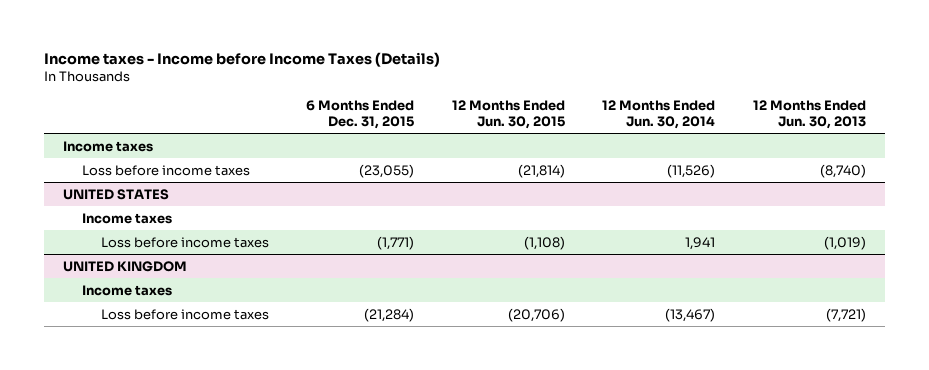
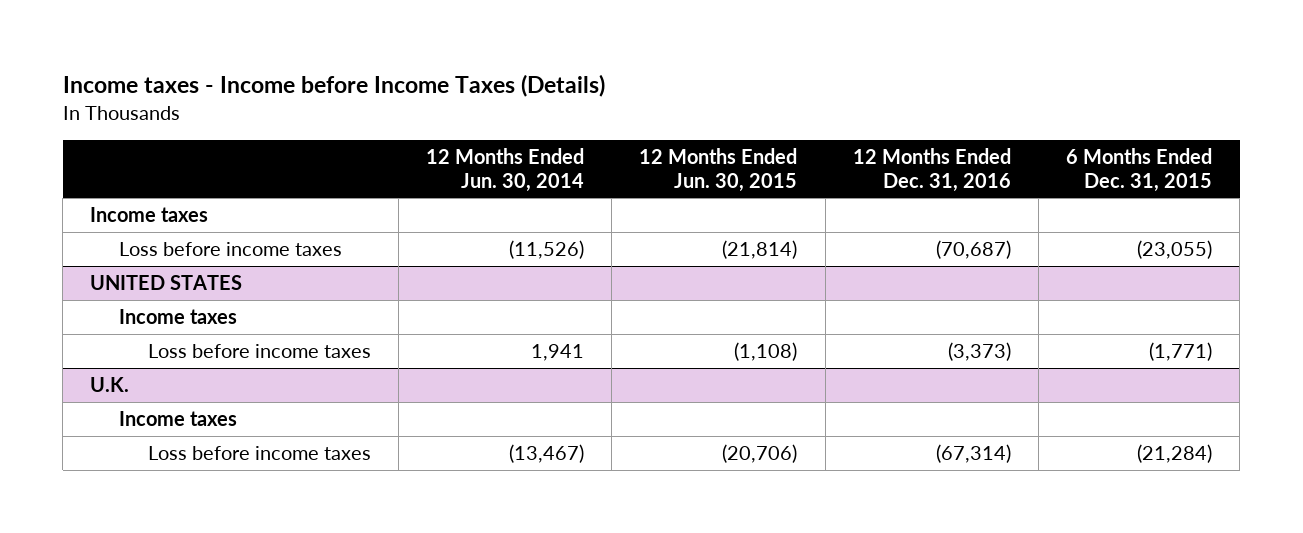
[752,100,866,129] 12 Months Ended Jun. 30, 2013 -> none
none -> [852,147,1011,192] 12 Months Ended Dec. 31, 2016
[62,260,187,272] UNITED KINGDOM -> [90,376,130,392] U.K.

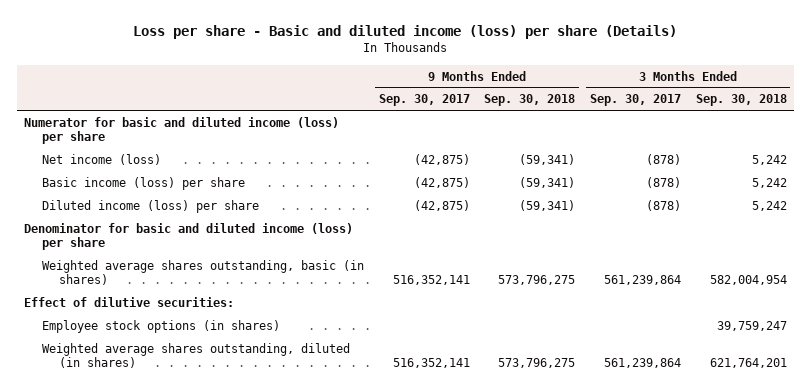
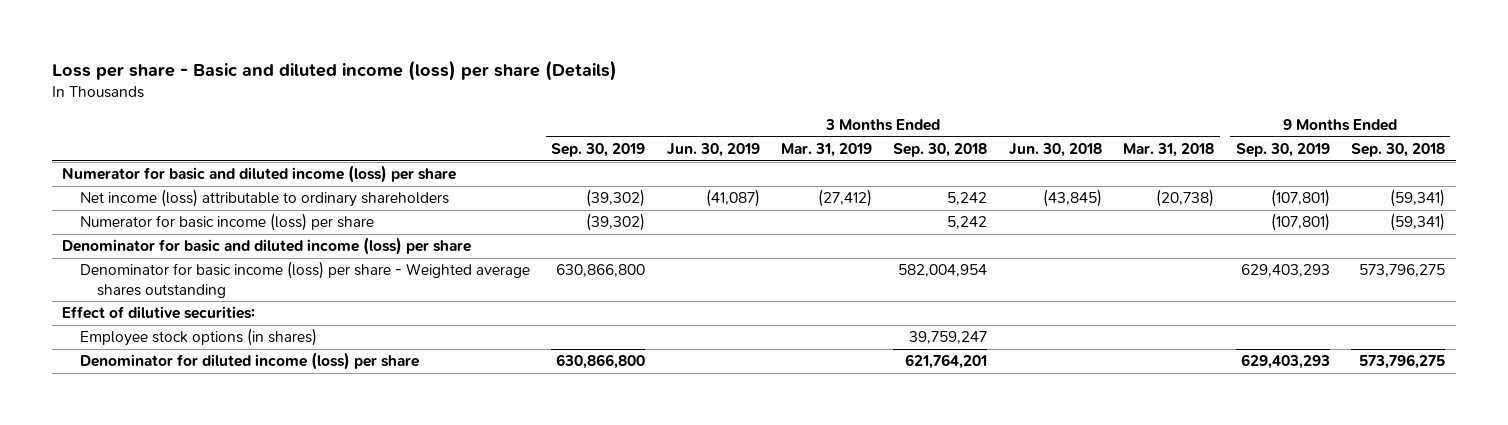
[378,94,470,107] Sep. 30, 2017 -> none
[589,94,681,107] Sep. 30, 2017 -> none
none -> [551,143,646,158] Sep. 30, 2019
none -> [666,143,760,158] Jun. 30, 2019
none -> [780,143,872,158] Mar. 31, 2019
none -> [1008,143,1102,158] Jun. 30, 2018
none -> [1123,143,1215,158] Mar. 31, 2018
none -> [1235,143,1330,158] Sep. 30, 2019
[41,199,259,213] Diluted income (loss) per share -> none
[41,153,161,165] Net income (loss) -> [79,189,449,208] Net income (loss) attributable to ordinary shareholders
[41,176,245,190] Basic income (loss) per share -> [79,213,374,232] Numerator for basic income (loss) per share
[41,259,364,286] Weighted average shares outstanding, basic (in shares) -> [79,261,530,298] Denominator for basic income (loss) per share - Weighted average shares outstanding
[41,342,350,369] Weighted average shares outstanding, diluted (in shares) -> [79,352,419,371] Denominator for diluted income (loss) per share

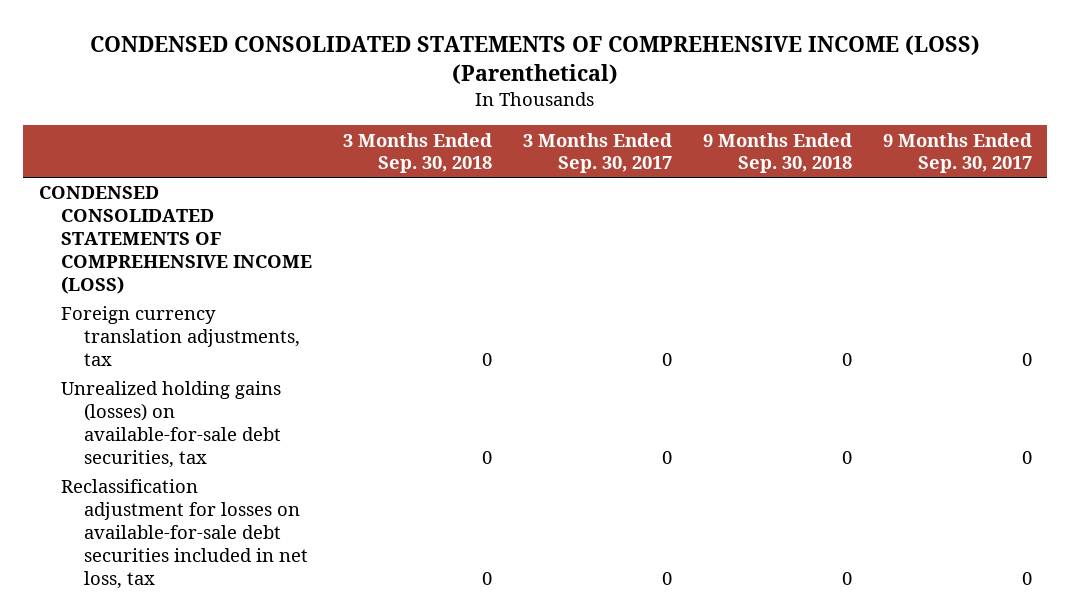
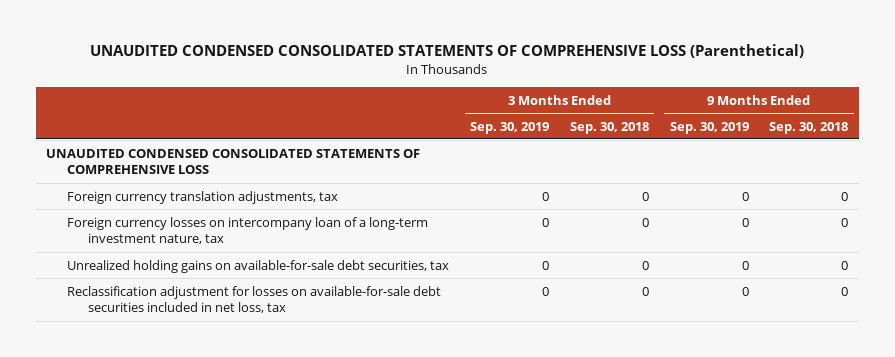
[90,35,981,85] CONDENSED CONSOLIDATED STATEMENTS OF COMPREHENSIVE INCOME (LOSS) (Parenthetical) -> [90,44,805,59] UNAUDITED CONDENSED CONSOLIDATED STATEMENTS OF COMPREHENSIVE LOSS (Parenthetical)
[523,132,673,174] 3 Months Ended Sep. 30, 2017 -> none
[882,132,1032,174] 9 Months Ended Sep. 30, 2017 -> none
none -> [470,121,550,134] Sep. 30, 2019
none -> [669,121,749,134] Sep. 30, 2019
[38,186,313,294] CONDENSED CONSOLIDATED STATEMENTS OF COMPREHENSIVE INCOME (LOSS) -> [46,148,421,175] UNAUDITED CONDENSED CONSOLIDATED STATEMENTS OF COMPREHENSIVE LOSS
none -> [67,216,429,245] Foreign currency losses on intercompany loan of a long-term investment nature, tax
[61,381,282,468] Unrealized holding gains (losses) on available-for-sale debt securities, tax -> [67,259,450,273] Unrealized holding gains on available-for-sale debt securities, tax

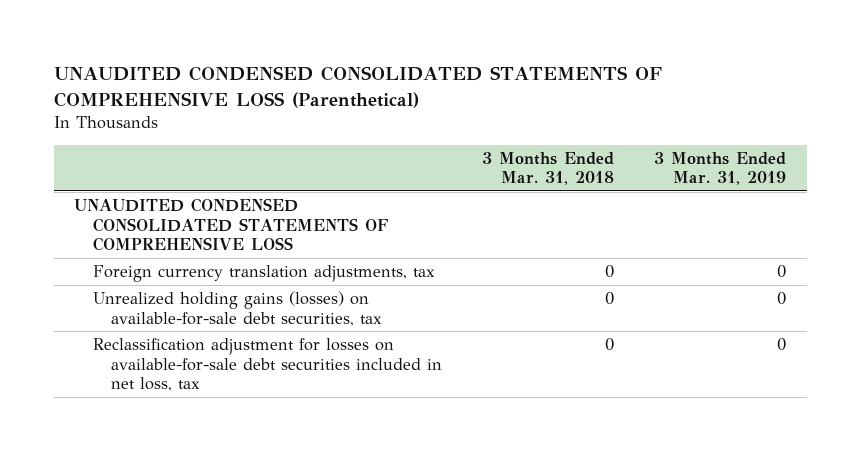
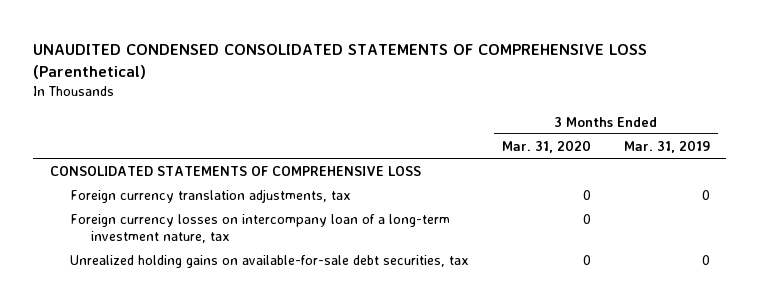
[482,151,615,186] 3 Months Ended Mar. 31, 2018 -> none
none -> [501,139,591,153] Mar. 31, 2020
[74,198,388,251] UNAUDITED CONDENSED CONSOLIDATED STATEMENTS OF COMPREHENSIVE LOSS -> [49,165,421,176] CONSOLIDATED STATEMENTS OF COMPREHENSIVE LOSS
[92,338,443,391] Reclassification adjustment for losses on available-for-sale debt securities included in net loss, tax -> none
none -> [70,213,451,243] Foreign currency losses on intercompany loan of a long-term investment nature, tax
[92,291,383,326] Unrealized holding gains (losses) on available-for-sale debt securities, tax -> [70,254,470,268] Unrealized holding gains on available-for-sale debt securities, tax

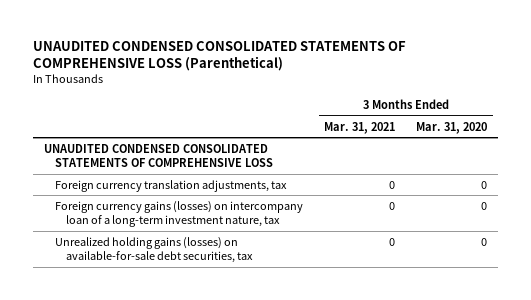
[623,139,710,153] Mar. 31, 2019 -> none
none -> [324,121,396,134] Mar. 31, 2021
[49,165,421,176] CONSOLIDATED STATEMENTS OF COMPREHENSIVE LOSS -> [43,143,273,168] UNAUDITED CONDENSED CONSOLIDATED STATEMENTS OF COMPREHENSIVE LOSS
[70,213,451,243] Foreign currency losses on intercompany loan of a long-term investment nature, tax -> [54,200,303,228] Foreign currency gains (losses) on intercompany loan of a long-term investment nature, tax
[70,254,470,268] Unrealized holding gains on available-for-sale debt securities, tax -> [54,236,253,264] Unrealized holding gains (losses) on available-for-sale debt securities, tax

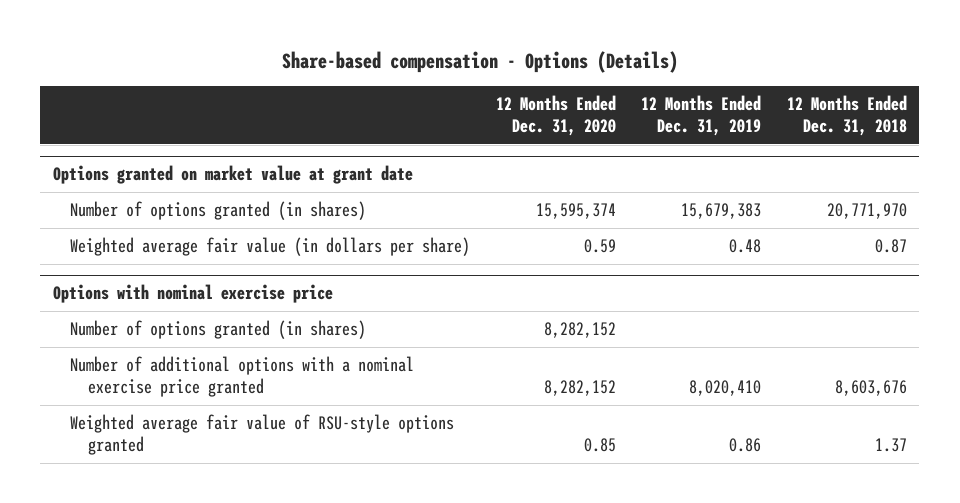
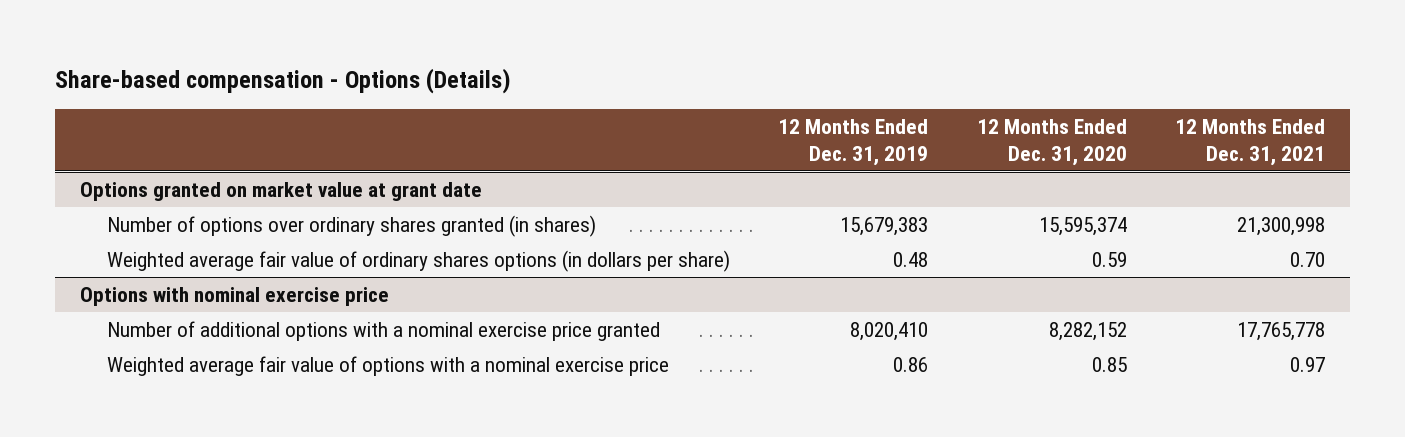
[786,94,907,137] 12 Months Ended Dec. 31, 2018 -> none
none -> [1175,118,1326,166] 12 Months Ended Dec. 31, 2021
[70,201,367,221] Number of options granted (in shares) -> [106,214,596,237] Number of options over ordinary shares granted (in shares)
[70,237,471,257] Weighted average fair value (in dollars per share) -> [106,249,730,272] Weighted average fair value of ordinary shares options (in dollars per share)
[70,320,367,340] Number of options granted (in shares) -> none
[70,414,455,456] Weighted average fair value of RSU-style options granted -> [106,355,669,376] Weighted average fair value of options with a nominal exercise price

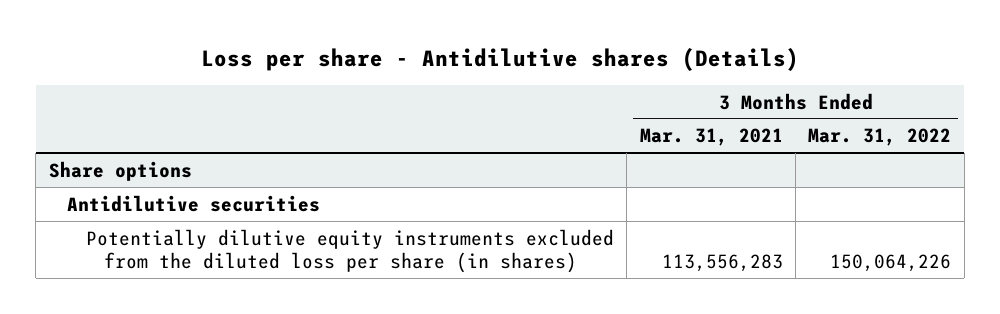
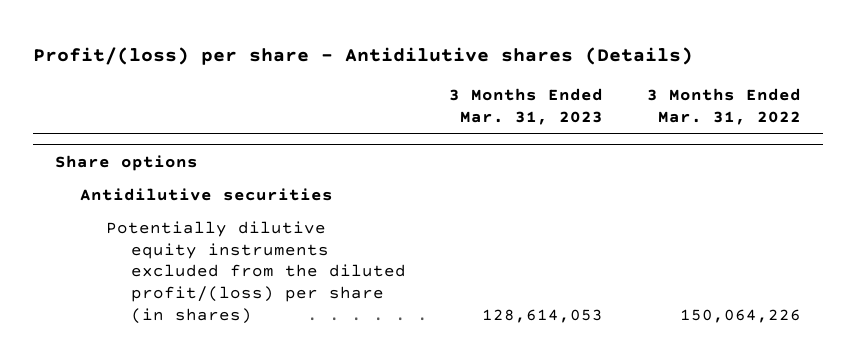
[201,47,800,71] Loss per share - Antidilutive shares (Details) -> [33,46,694,65] Profit/(loss) per share - Antidilutive shares (Details)
[639,128,783,147] Mar. 31, 2021 -> none
none -> [449,87,604,125] 3 Months Ended Mar. 31, 2023
[85,228,614,274] Potentially dilutive equity instruments excluded from the diluted loss per share (in shares) -> [105,220,406,324] Potentially dilutive equity instruments excluded from the diluted profit/(loss) per share (in shares)

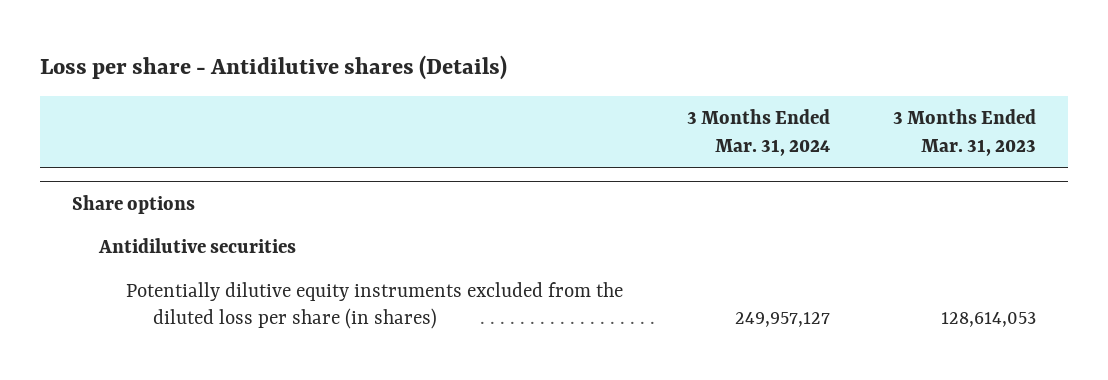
[33,46,694,65] Profit/(loss) per share - Antidilutive shares (Details) -> [40,55,508,81] Loss per share - Antidilutive shares (Details)
[647,87,802,125] 3 Months Ended Mar. 31, 2022 -> none
none -> [686,109,830,156] 3 Months Ended Mar. 31, 2024
[105,220,406,324] Potentially dilutive equity instruments excluded from the diluted profit/(loss) per share (in shares) -> [125,282,623,330] Potentially dilutive equity instruments excluded from the diluted loss per share (in shares)

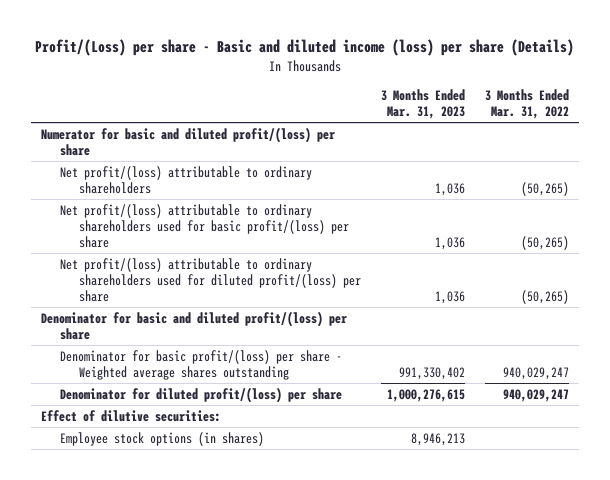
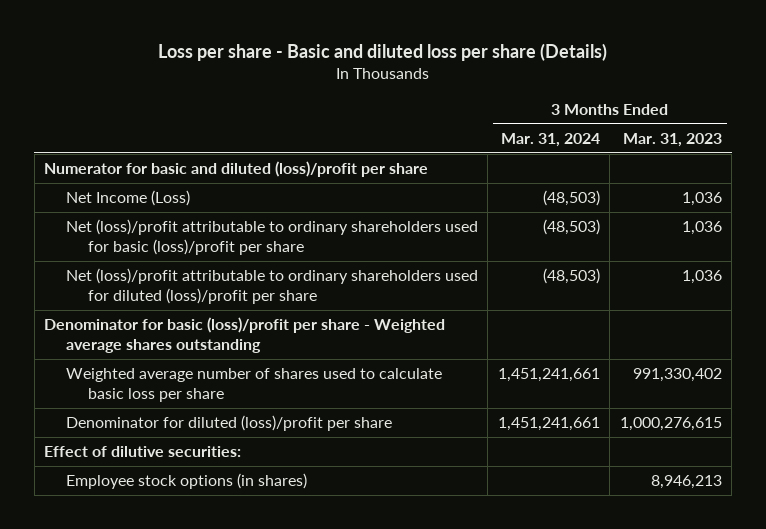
[34,39,574,57] Profit/(Loss) per share - Basic and diluted income (loss) per share (Details) -> [157,43,607,62] Loss per share - Basic and diluted loss per share (Details)
[485,88,570,120] 3 Months Ended Mar. 31, 2022 -> none
none -> [500,132,600,147] Mar. 31, 2024
[40,126,335,156] Numerator for basic and diluted profit/(loss) per share -> [44,161,429,178] Numerator for basic and diluted (loss)/profit per share
[59,165,312,194] Net profit/(loss) attributable to ordinary shareholders -> [66,190,191,207] Net Income (Loss)
[59,203,350,248] Net profit/(loss) attributable to ordinary shareholders used for basic profit/(loss) per share -> [66,219,479,255] Net (loss)/profit attributable to ordinary shareholders used for basic (loss)/profit per share
[59,257,362,302] Net profit/(loss) attributable to ordinary shareholders used for diluted profit/(loss) per share -> [66,268,479,304] Net (loss)/profit attributable to ordinary shareholders used for diluted (loss)/profit per share
[40,310,347,340] Denominator for basic and diluted profit/(loss) per share -> [44,317,446,353] Denominator for basic (loss)/profit per share - Weighted average shares outstanding
[59,349,342,380] Denominator for basic profit/(loss) per share - Weighted average shares outstanding -> [66,368,443,402] Weighted average number of shares used to calculate basic loss per share
[59,386,342,403] Denominator for diluted profit/(loss) per share -> [66,415,393,432] Denominator for diluted (loss)/profit per share

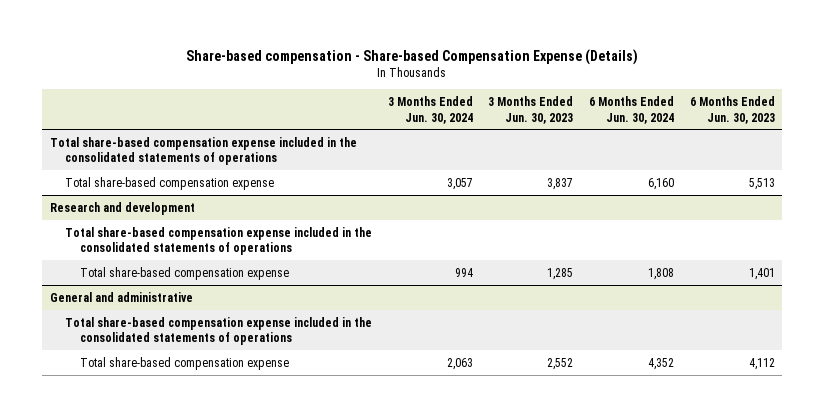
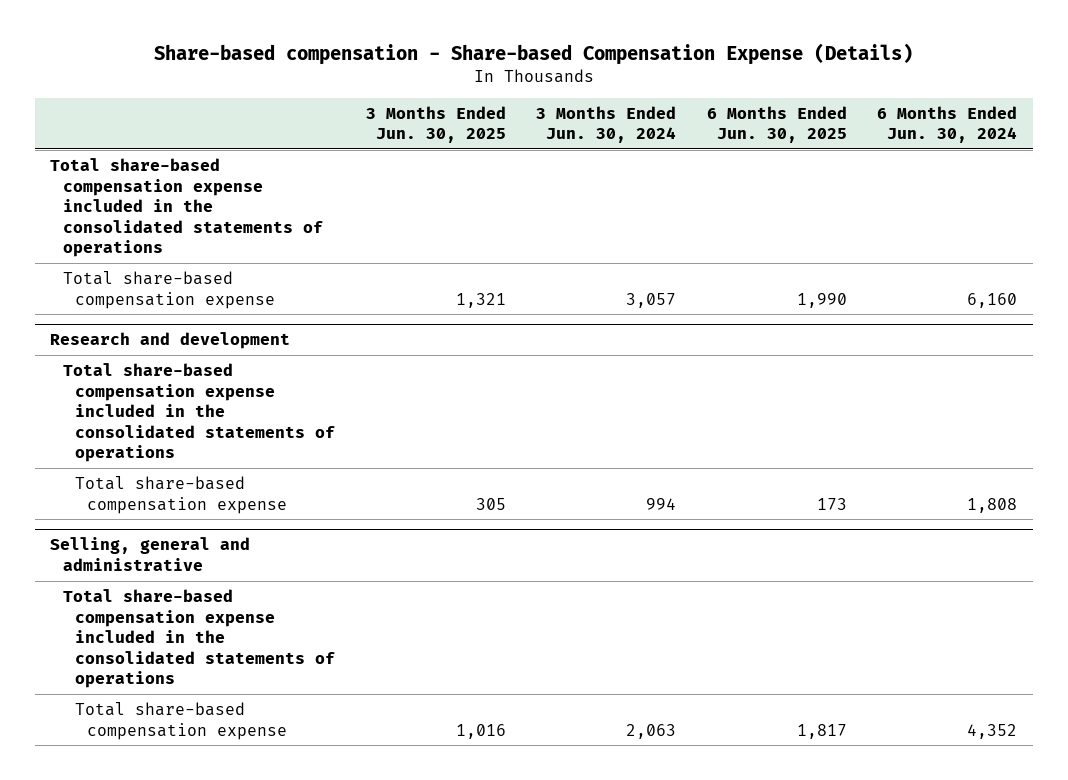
[488,95,574,124] 3 Months Ended Jun. 30, 2023 -> none
[689,95,775,124] 6 Months Ended Jun. 30, 2023 -> none
none -> [365,105,506,144] 3 Months Ended Jun. 30, 2025
none -> [706,105,847,144] 6 Months Ended Jun. 30, 2025
[49,291,193,302] General and administrative -> [50,537,251,571] Selling, general and administrative

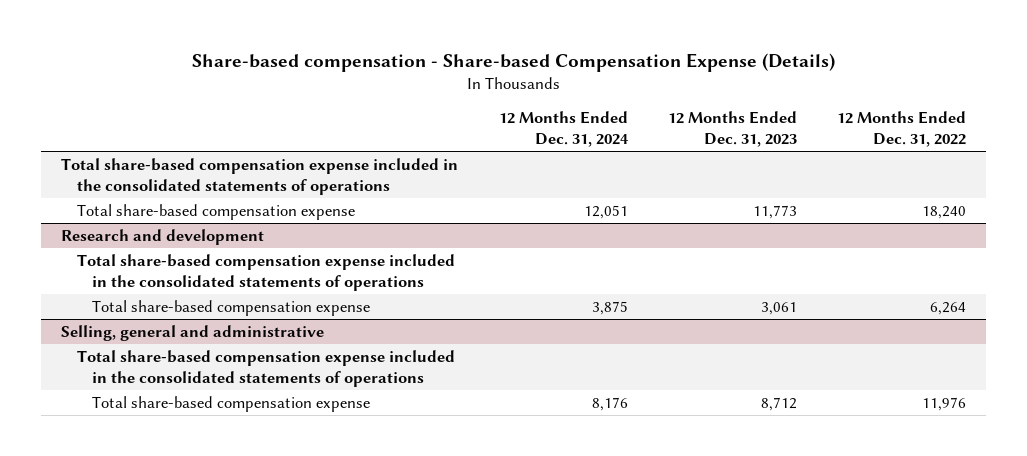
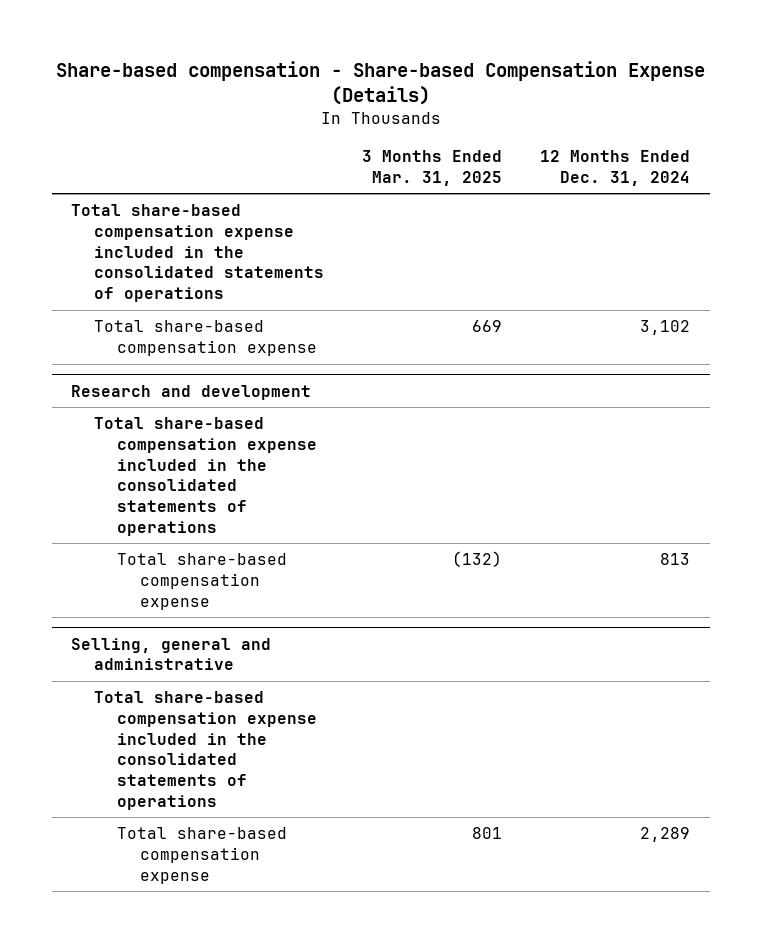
[667,111,797,148] 12 Months Ended Dec. 31, 2023 -> none
[837,111,967,148] 12 Months Ended Dec. 31, 2022 -> none
none -> [362,150,503,186] 3 Months Ended Mar. 31, 2025
[583,204,628,219] 12,051 -> [640,320,691,336] 3,102
[591,300,628,315] 3,875 -> [660,553,691,566] 813
[591,396,628,411] 8,176 -> [640,827,691,843] 2,289

